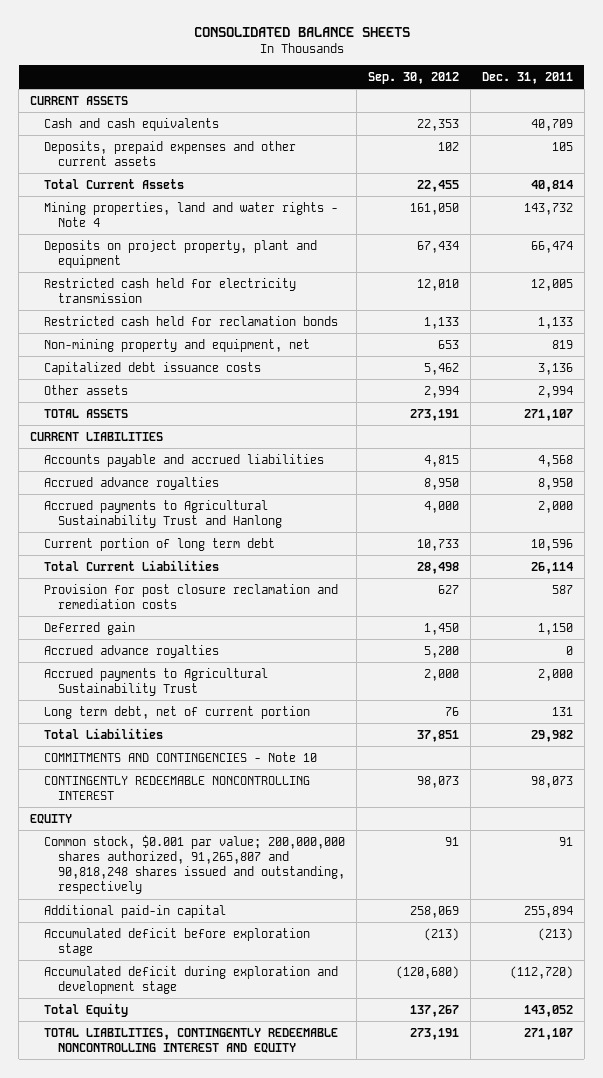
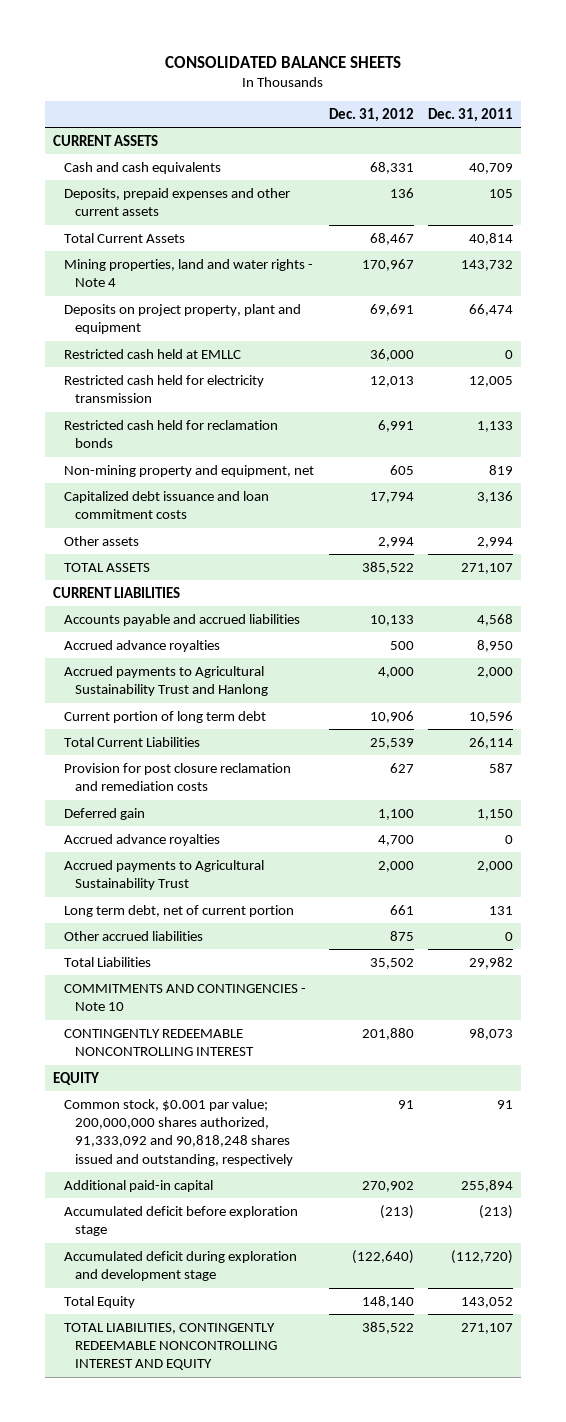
[368,71,460,84] Sep. 30, 2012 -> none
none -> [328,108,414,123] Dec. 31, 2012
none -> [63,348,241,359] Restricted cash held at EMLLC
[44,361,262,375] Capitalized debt issuance costs -> [63,490,269,520] Capitalized debt issuance and loan commitment costs
none -> [63,930,203,941] Other accrued liabilities
[44,834,346,895] Common stock, $0.001 par value; 200,000,000 shares authorized, 91,265,807 and 90,818,248 shares issued and outstanding, respectively -> [63,1098,294,1166] Common stock, $0.001 par value; 200,000,000 shares authorized, 91,333,092 and 90,818,248 shares issued and outstanding, respectively

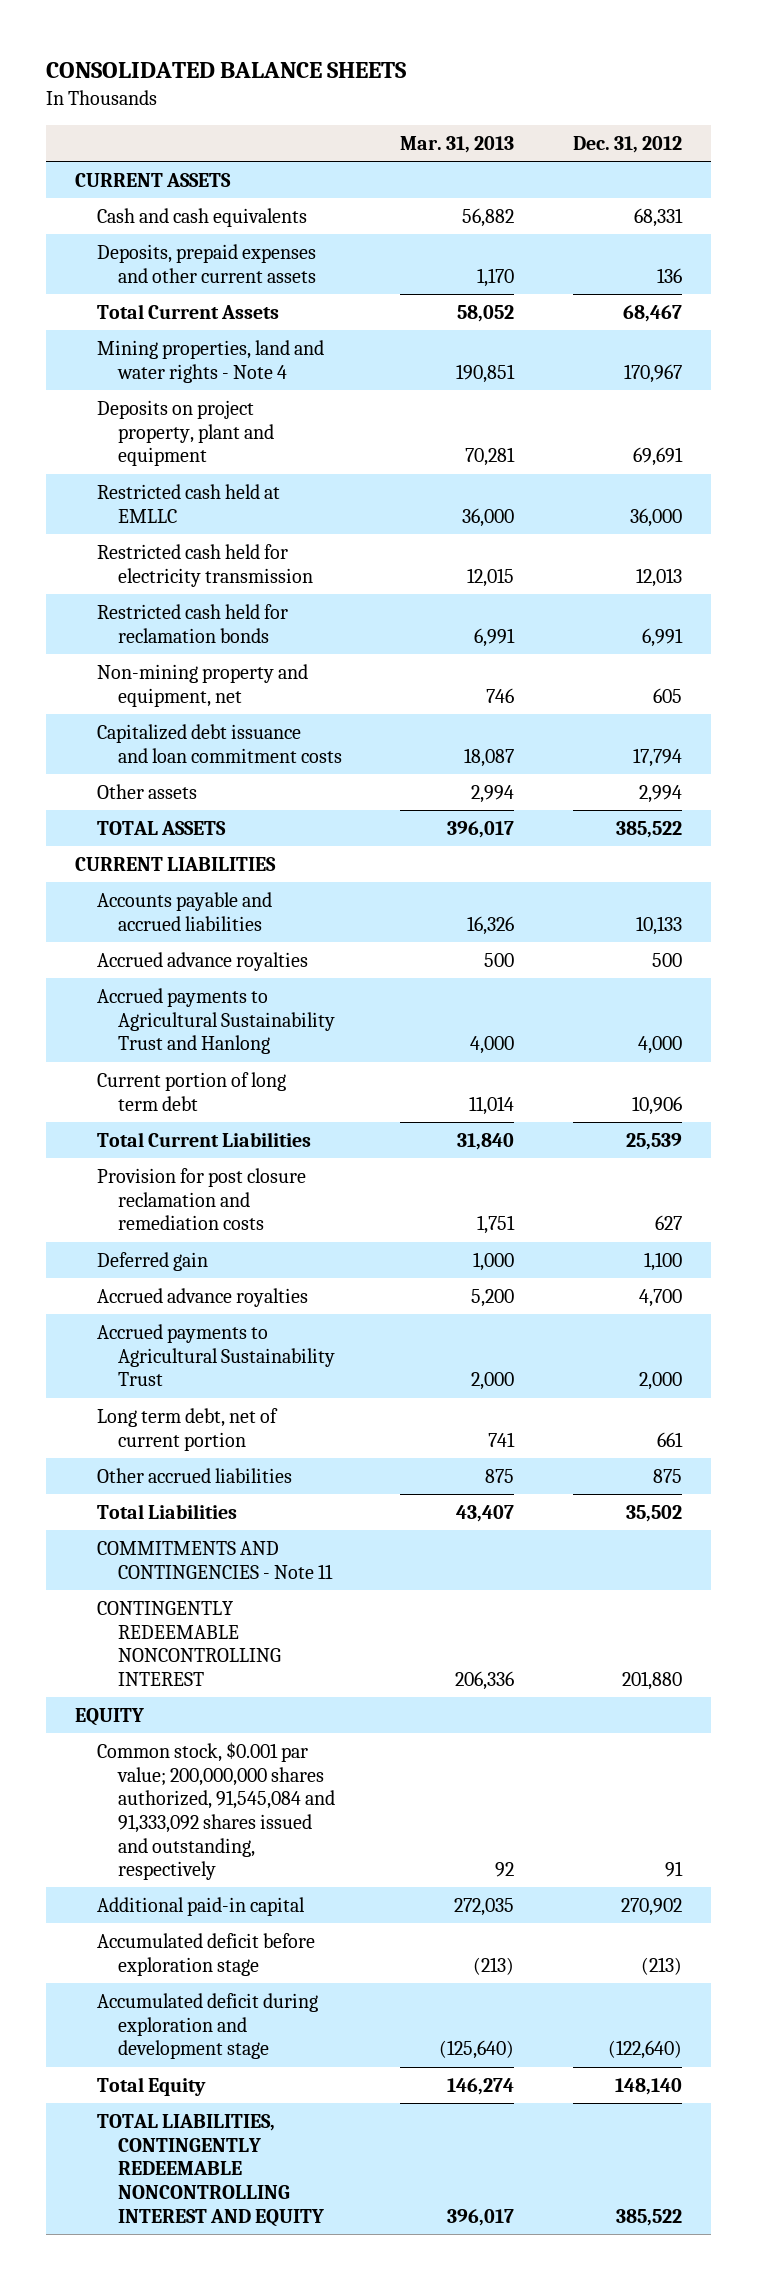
[428,108,514,123] Dec. 31, 2011 -> none
none -> [400,136,515,154] Mar. 31, 2013
[63,983,306,1012] COMMITMENTS AND CONTINGENCIES - Note 10 -> [96,1541,333,1579] COMMITMENTS AND CONTINGENCIES - Note 11
[63,1098,294,1166] Common stock, $0.001 par value; 200,000,000 shares authorized, 91,333,092 and 90,818,248 shares issued and outstanding, respectively -> [96,1742,335,1881] Common stock, $0.001 par value; 200,000,000 shares authorized, 91,545,084 and 91,333,092 shares issued and outstanding, respectively

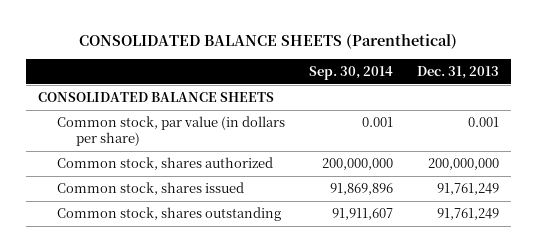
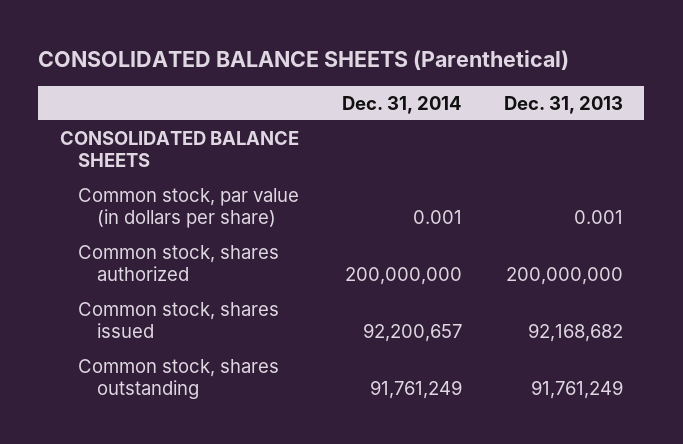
[308,65,393,80] Sep. 30, 2014 -> none
none -> [341,95,462,114] Dec. 31, 2014
[436,183,499,196] 91,761,249 -> [528,323,624,343] 92,168,682

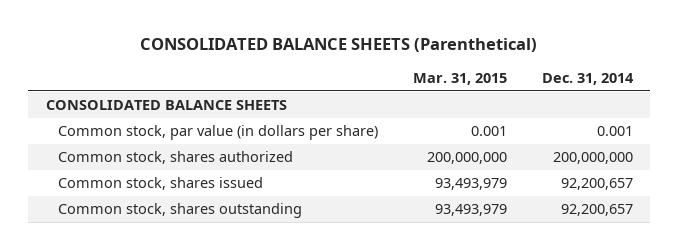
[504,95,624,114] Dec. 31, 2013 -> none
none -> [412,73,507,86] Mar. 31, 2015
[369,380,462,400] 91,761,249 -> [560,204,633,217] 92,200,657

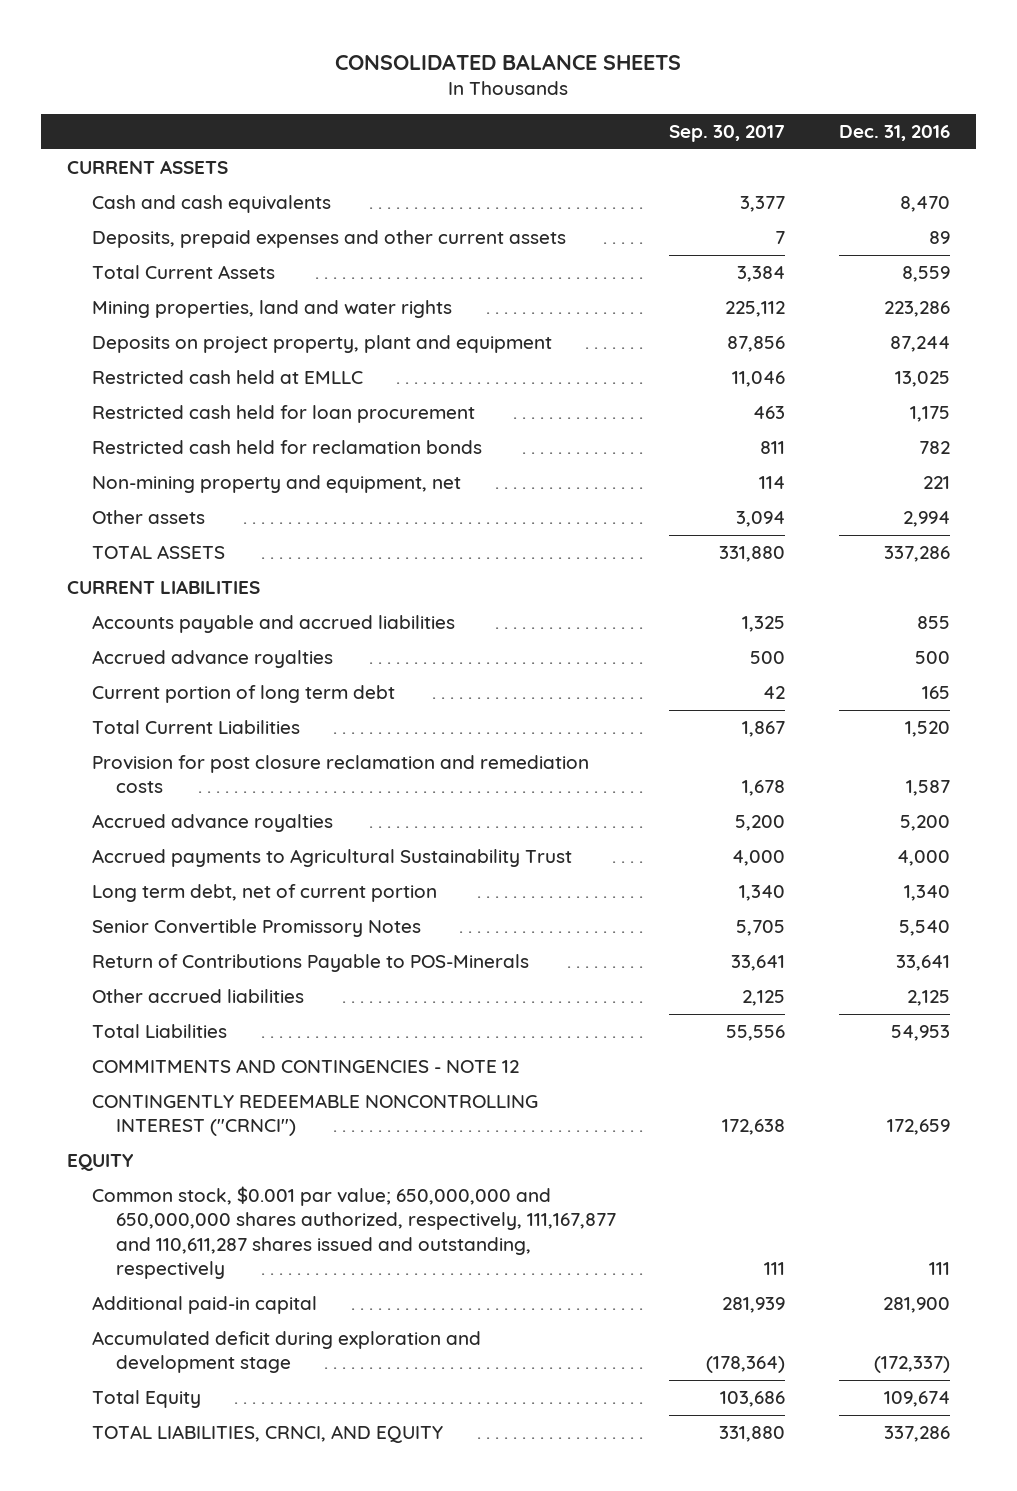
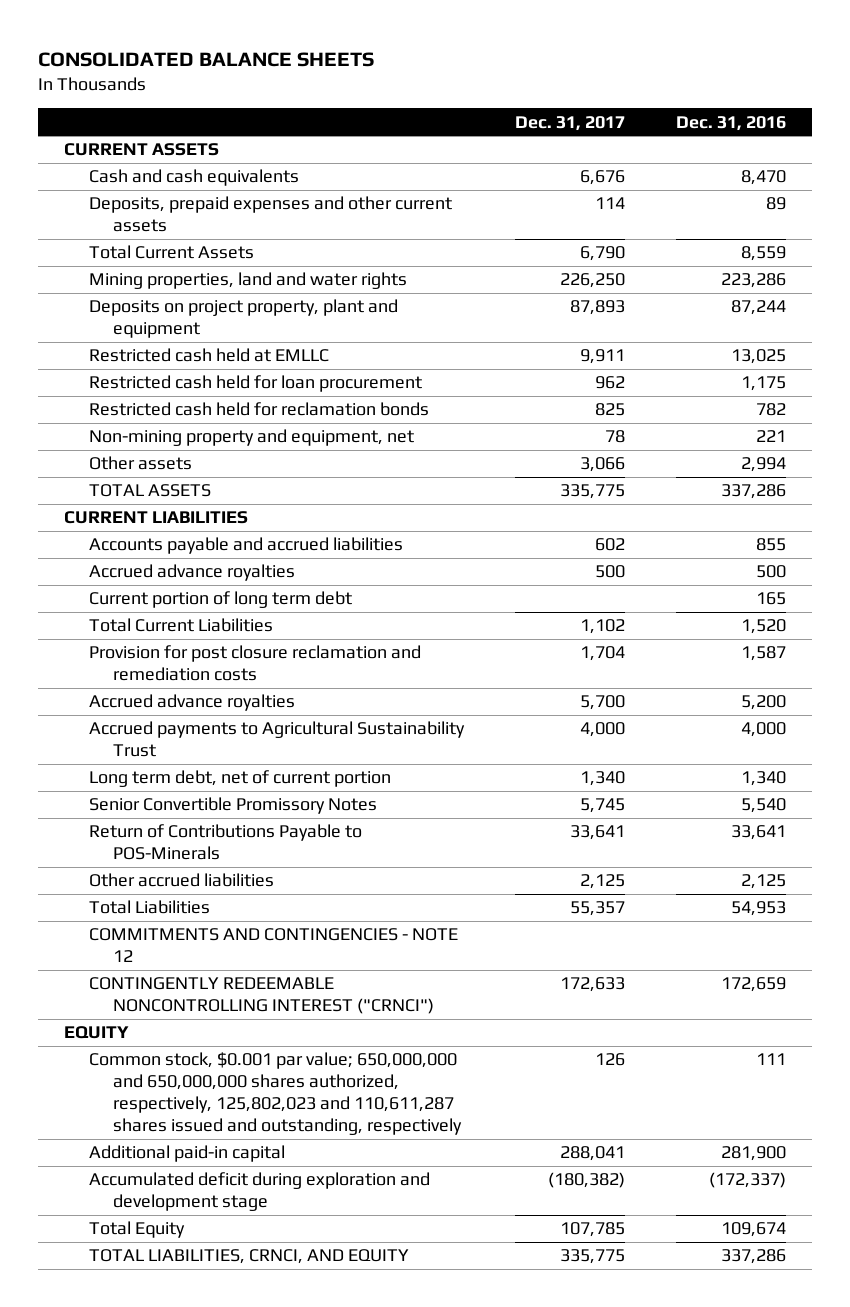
[669,125,786,143] Sep. 30, 2017 -> none
none -> [514,115,625,131] Dec. 31, 2017
[91,1186,617,1279] Common stock, $0.001 par value; 650,000,000 and 650,000,000 shares authorized, respectively, 111,167,877 and 110,611,287 shares issued and outstanding, respectively -> [88,1052,463,1135] Common stock, $0.001 par value; 650,000,000 and 650,000,000 shares authorized, respectively, 125,802,023 and 110,611,287 shares issued and outstanding, respectively

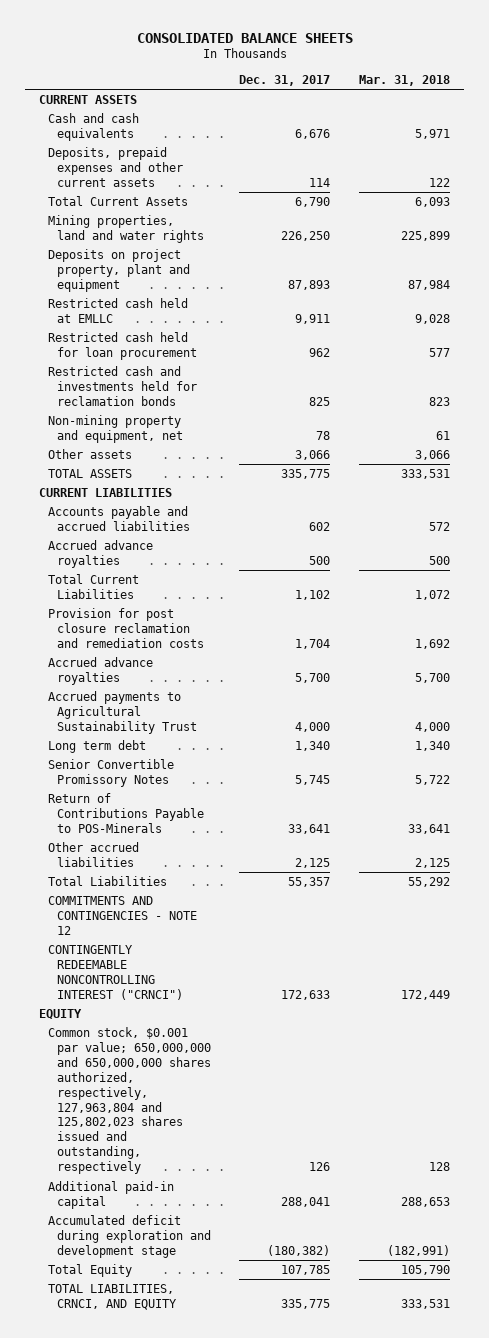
[676,115,787,131] Dec. 31, 2016 -> none
none -> [358,74,450,86] Mar. 31, 2018
[88,402,429,417] Restricted cash held for reclamation bonds -> [47,365,197,406] Restricted cash and investments held for reclamation bonds
[88,591,352,609] Current portion of long term debt -> none
[88,770,391,788] Long term debt, net of current portion -> [47,739,146,753] Long term debt
[88,1052,463,1135] Common stock, $0.001 par value; 650,000,000 and 650,000,000 shares authorized, respectively, 125,802,023 and 110,611,287 shares issued and outstanding, respectively -> [47,1026,211,1175] Common stock, $0.001 par value; 650,000,000 and 650,000,000 shares authorized, respectively, 127,963,804 and 125,802,023 shares issued and outstanding, respectively

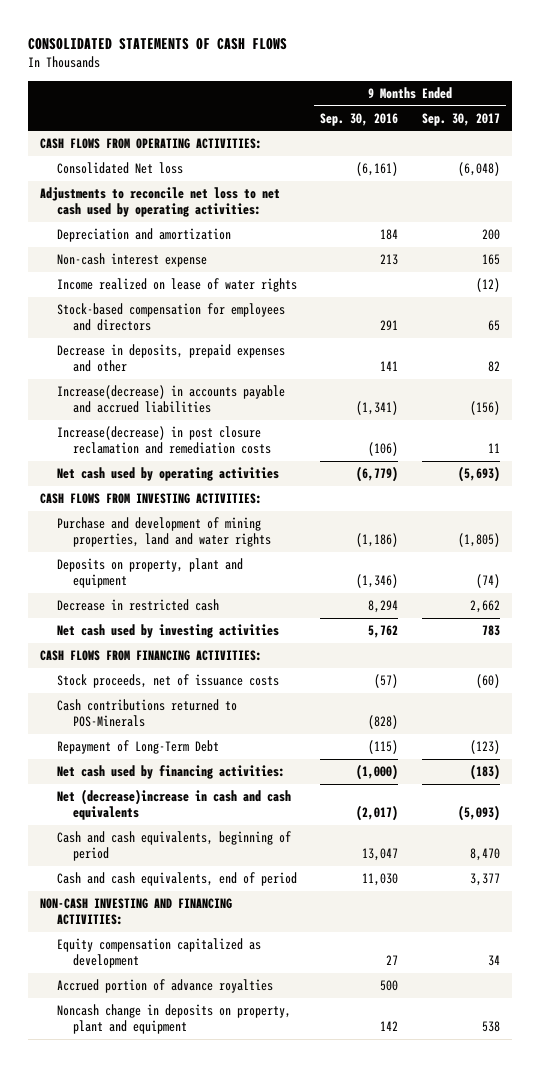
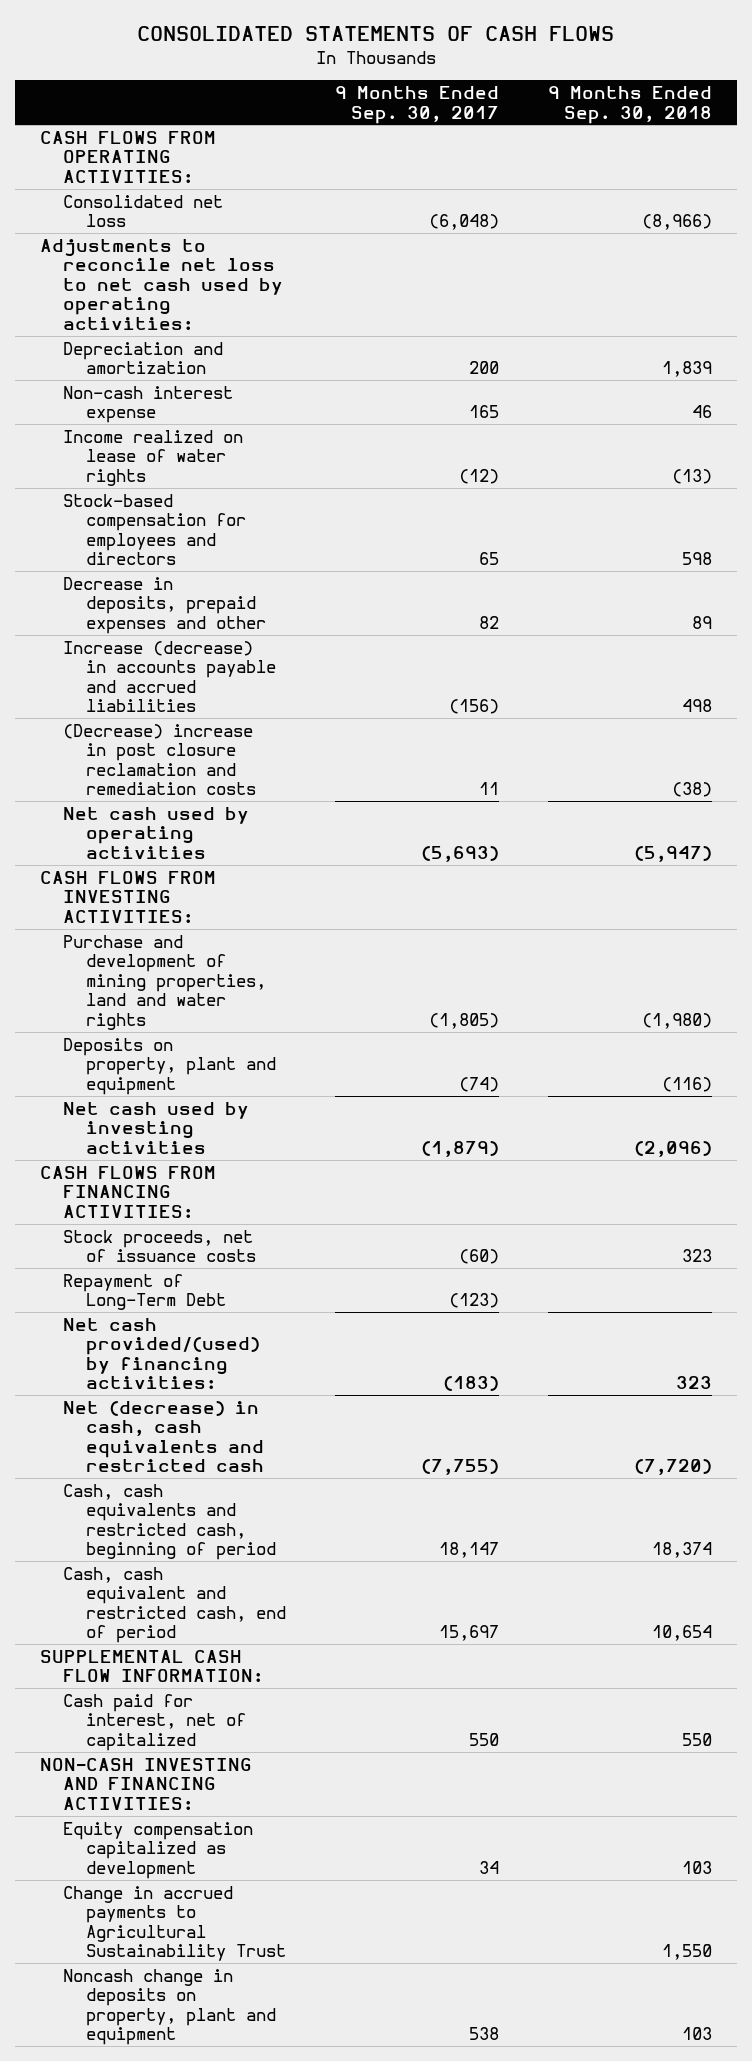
[320,112,399,126] Sep. 30, 2016 -> none
none -> [548,85,713,124] 9 Months Ended Sep. 30, 2018
[56,162,183,175] Consolidated Net loss -> [62,194,223,228] Consolidated net loss
[56,385,285,413] Increase(decrease) in accounts payable and accrued liabilities -> [62,640,276,713] Increase (decrease) in accounts payable and accrued liabilities
[56,426,272,454] Increase(decrease) in post closure reclamation and remediation costs -> [62,723,256,796] (Decrease) increase in post closure reclamation and remediation costs
[56,599,219,612] Decrease in restricted cash -> none
[481,625,500,637] 783 -> [420,1140,499,1157] (1,879)
[56,699,237,727] Cash contributions returned to POS-Minerals -> none
[56,765,285,780] Net cash used by financing activities: -> [62,1317,260,1390] Net cash provided/(used) by financing activities:
[56,789,291,820] Net (decrease)increase in cash and cash equivalents -> [62,1400,264,1473] Net (decrease) in cash, cash equivalents and restricted cash
[457,804,500,821] (5,093) -> [420,1459,499,1476] (7,755)
[56,831,291,861] Cash and cash equivalents, beginning of period -> [62,1483,276,1561] Cash, cash equivalents and restricted cash, beginning of period
[469,847,500,861] 8,470 -> [438,1542,499,1559] 18,147
[56,872,297,887] Cash and cash equivalents, end of period -> [62,1566,286,1644] Cash, cash equivalent and restricted cash, end of period
[469,873,500,887] 3,377 -> [438,1625,499,1642] 15,697
none -> [39,1649,263,1683] SUPPLEMENTAL CASH FLOW INFORMATION:
none -> [62,1693,246,1751] Cash paid for interest, net of capitalized
[56,979,273,994] Accrued portion of advance royalties -> none
none -> [62,1885,286,1962] Change in accrued payments to Agricultural Sustainability Trust

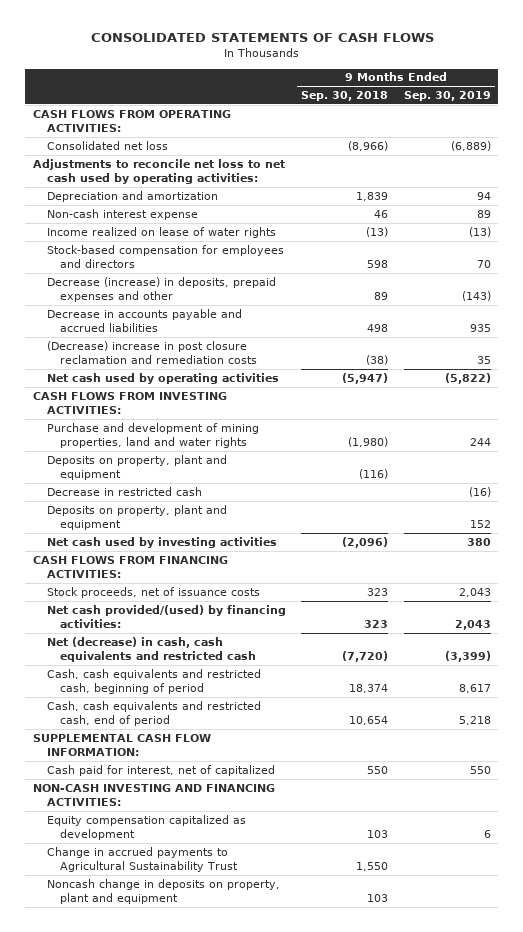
[334,85,499,124] 9 Months Ended Sep. 30, 2017 -> none
none -> [403,91,491,102] Sep. 30, 2019
[62,576,266,634] Decrease in deposits, prepaid expenses and other -> [46,276,276,302] Decrease (increase) in deposits, prepaid expenses and other
[62,640,276,713] Increase (decrease) in accounts payable and accrued liabilities -> [46,308,242,332] Decrease in accounts payable and accrued liabilities
none -> [46,486,202,496] Decrease in restricted cash
none -> [46,504,227,530] Deposits on property, plant and equipment
[62,1273,226,1311] Repayment of Long-Term Debt -> none
[62,1566,286,1644] Cash, cash equivalent and restricted cash, end of period -> [46,700,261,726] Cash, cash equivalents and restricted cash, end of period

